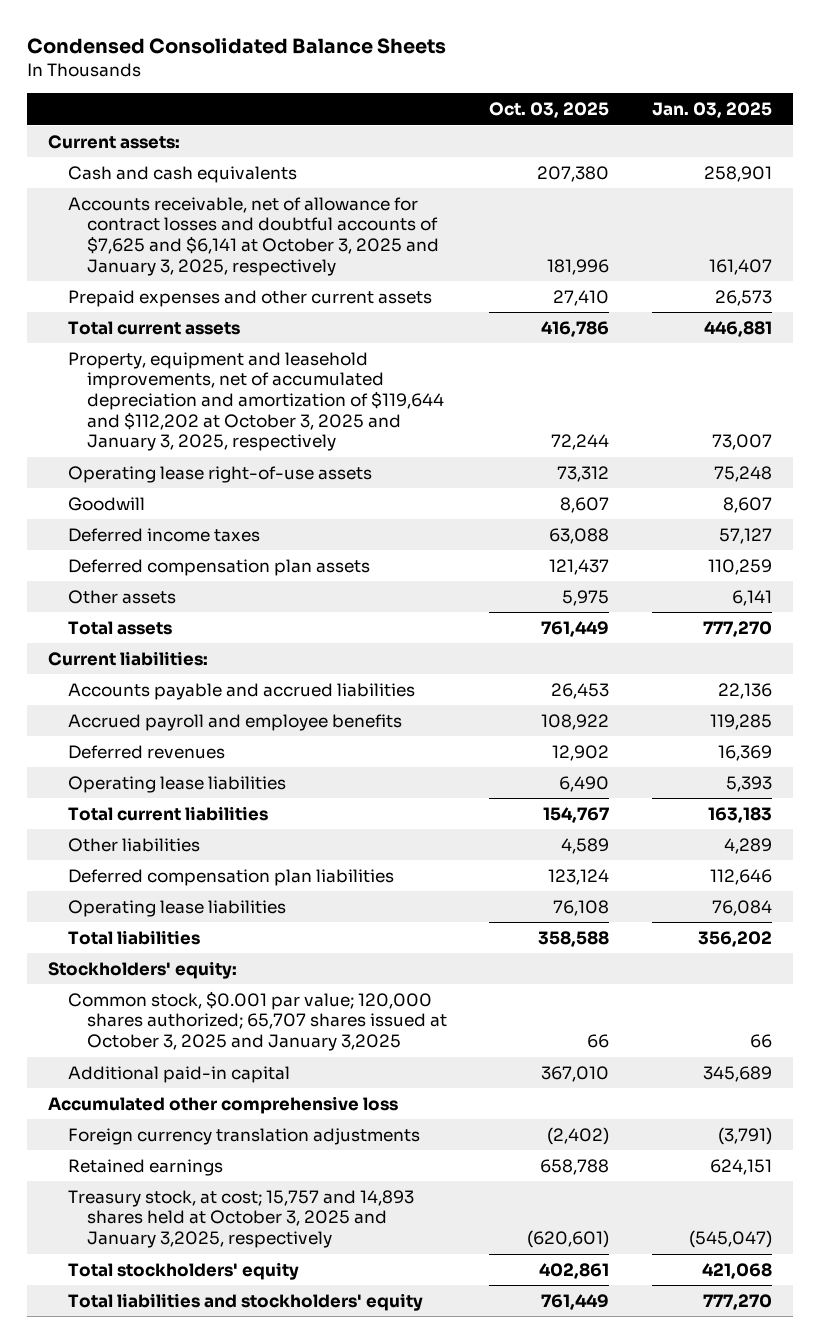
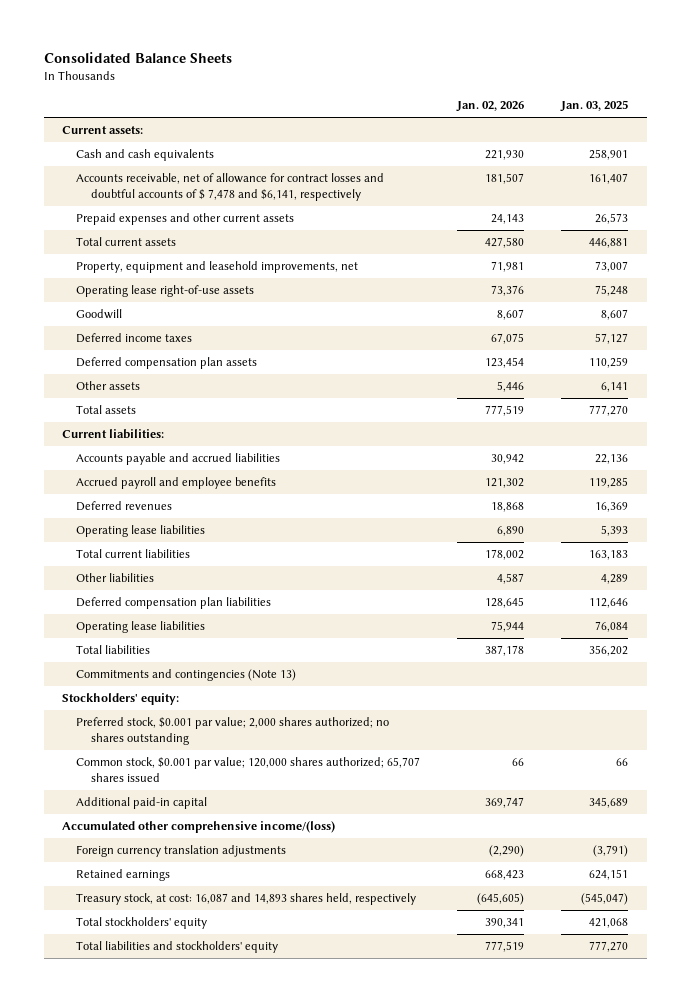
[27,38,447,55] Condensed Consolidated Balance Sheets -> [43,52,232,64] Consolidated Balance Sheets
[489,102,610,119] Oct. 03, 2025 -> none
none -> [456,101,525,113] Jan. 02, 2026
[67,196,439,276] Accounts receivable, net of allowance for contract losses and doubtful accounts of $7,625 and $6,141 at October 3, 2025 and January 3, 2025, respectively -> [76,173,385,202] Accounts receivable, net of allowance for contract losses and doubtful accounts of $ 7,478 and $6,141, respectively
[67,351,444,452] Property, equipment and leasehold improvements, net of accumulated depreciation and amortization of $119,644 and $112,202 at October 3, 2025 and January 3, 2025, respectively -> [76,261,359,274] Property, equipment and leasehold improvements, net
none -> [76,669,297,682] Commitments and contingencies (Note 13)
none -> [76,717,390,746] Preferred stock, $0.001 par value; 2,000 shares authorized; no shares outstanding
[67,990,447,1052] Common stock, $0.001 par value; 120,000 shares authorized; 65,707 shares issued at October 3, 2025 and January 3,2025 -> [76,757,421,783] Common stock, $0.001 par value; 120,000 shares authorized; 65,707 shares issued
[48,1095,399,1114] Accumulated other comprehensive loss -> [62,821,336,834] Accumulated other comprehensive income/(loss)
[67,1189,414,1249] Treasury stock, at cost; 15,757 and 14,893 shares held at October 3, 2025 and January 3,2025, respectively -> [76,893,417,906] Treasury stock, at cost: 16,087 and 14,893 shares held, respectively

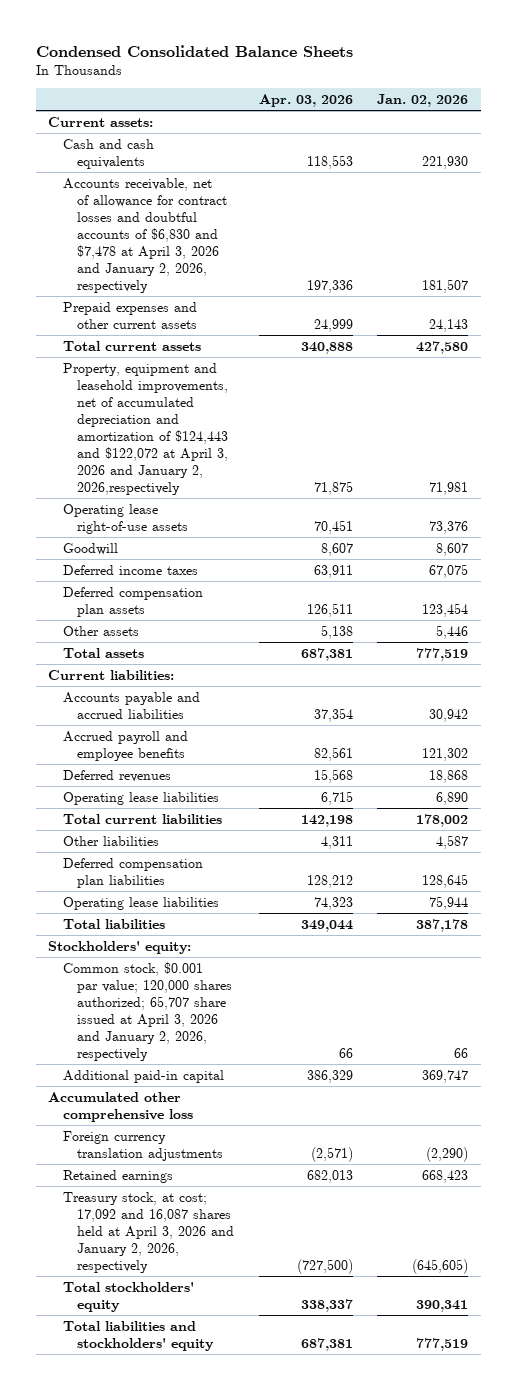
[43,52,232,64] Consolidated Balance Sheets -> [35,44,353,57] Condensed Consolidated Balance Sheets
[560,100,629,113] Jan. 03, 2025 -> none
none -> [258,93,353,107] Apr. 03, 2026
[76,173,385,202] Accounts receivable, net of allowance for contract losses and doubtful accounts of $ 7,478 and $6,141, respectively -> [62,177,227,293] Accounts receivable, net of allowance for contract losses and doubtful accounts of $6,830 and $7,478 at April 3, 2026 and January 2, 2026, respectively
[76,261,359,274] Property, equipment and leasehold improvements, net -> [62,362,228,495] Property, equipment and leasehold improvements, net of accumulated depreciation and amortization of $124,443 and $122,072 at April 3, 2026 and January 2, 2026,respectively
[76,669,297,682] Commitments and contingencies (Note 13) -> none
[76,717,390,746] Preferred stock, $0.001 par value; 2,000 shares authorized; no shares outstanding -> none
[76,757,421,783] Common stock, $0.001 par value; 120,000 shares authorized; 65,707 shares issued -> [62,961,232,1061] Common stock, $0.001 par value; 120,000 shares authorized; 65,707 share issued at April 3, 2026 and January 2, 2026, respectively
[62,821,336,834] Accumulated other comprehensive income/(loss) -> [48,1091,193,1122] Accumulated other comprehensive loss
[76,893,417,906] Treasury stock, at cost: 16,087 and 14,893 shares held, respectively -> [62,1191,234,1273] Treasury stock, at cost; 17,092 and 16,087 shares held at April 3, 2026 and January 2, 2026, respectively

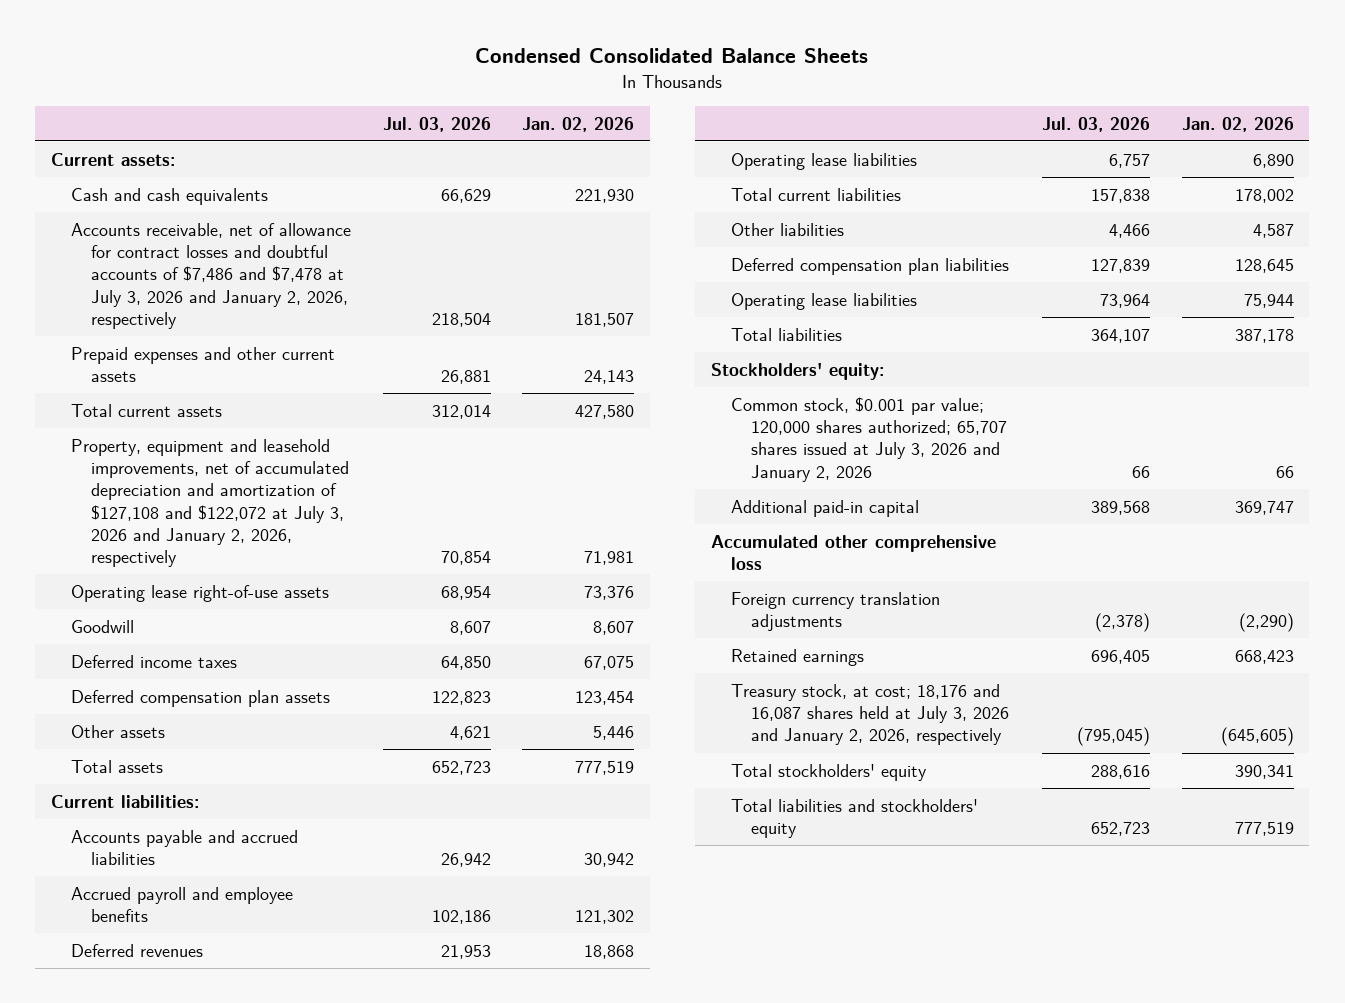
[258,93,353,107] Apr. 03, 2026 -> none
none -> [382,116,491,132] Jul. 03, 2026
[62,177,227,293] Accounts receivable, net of allowance for contract losses and doubtful accounts of $6,830 and $7,478 at April 3, 2026 and January 2, 2026, respectively -> [71,222,352,329] Accounts receivable, net of allowance for contract losses and doubtful accounts of $7,486 and $7,478 at July 3, 2026 and January 2, 2026, respectively
[62,362,228,495] Property, equipment and leasehold improvements, net of accumulated depreciation and amortization of $124,443 and $122,072 at April 3, 2026 and January 2, 2026,respectively -> [71,438,350,568] Property, equipment and leasehold improvements, net of accumulated depreciation and amortization of $127,108 and $122,072 at July 3, 2026 and January 2, 2026, respectively
[62,961,232,1061] Common stock, $0.001 par value; 120,000 shares authorized; 65,707 share issued at April 3, 2026 and January 2, 2026, respectively -> [730,396,1007,482] Common stock, $0.001 par value; 120,000 shares authorized; 65,707 shares issued at July 3, 2026 and January 2, 2026
[62,1191,234,1273] Treasury stock, at cost; 17,092 and 16,087 shares held at April 3, 2026 and January 2, 2026, respectively -> [730,683,1009,746] Treasury stock, at cost; 18,176 and 16,087 shares held at July 3, 2026 and January 2, 2026, respectively

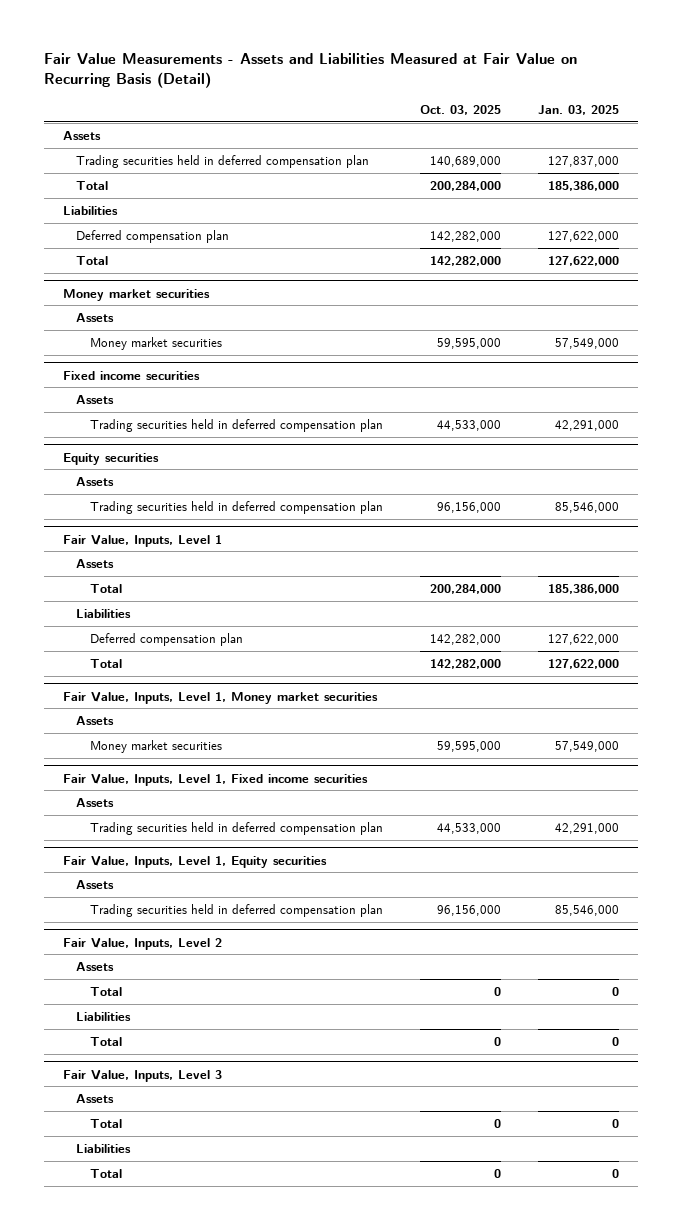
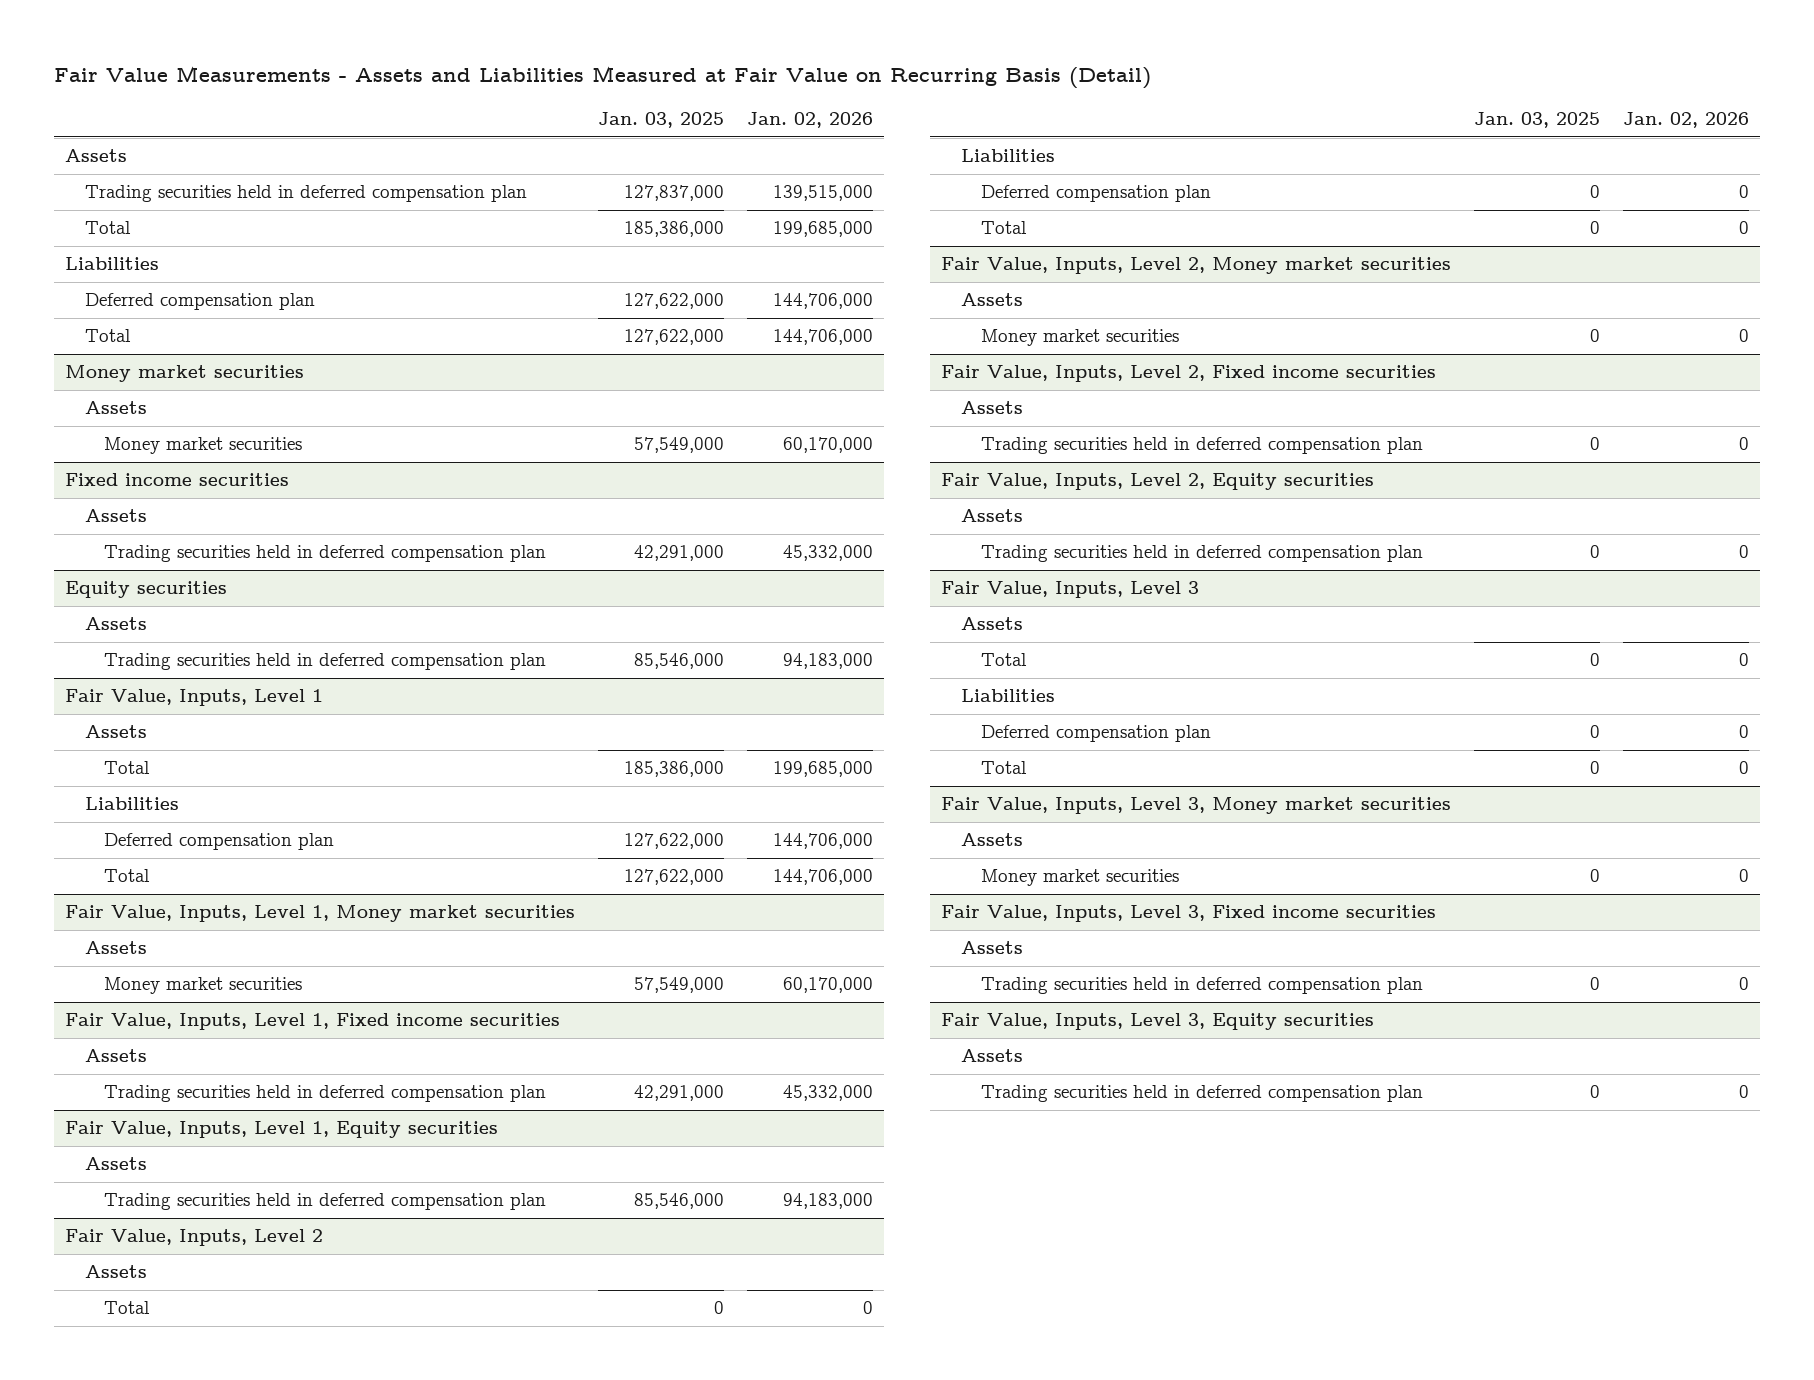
[420,105,502,116] Oct. 03, 2025 -> none
none -> [746,112,873,129] Jan. 02, 2026
none -> [980,185,1211,203] Deferred compensation plan
none -> [941,257,1452,275] Fair Value, Inputs, Level 2, Money market securities
none -> [960,293,1023,307] Assets
none -> [980,329,1179,347] Money market securities
none -> [941,365,1437,383] Fair Value, Inputs, Level 2, Fixed income securities
none -> [960,401,1023,415] Assets
none -> [980,437,1423,455] Trading securities held in deferred compensation plan
none -> [941,473,1375,491] Fair Value, Inputs, Level 2, Equity securities
none -> [960,509,1023,523] Assets
none -> [980,545,1423,563] Trading securities held in deferred compensation plan
none -> [980,725,1211,743] Deferred compensation plan
none -> [941,797,1452,815] Fair Value, Inputs, Level 3, Money market securities
none -> [960,833,1023,847] Assets
none -> [980,869,1179,887] Money market securities
none -> [941,905,1437,923] Fair Value, Inputs, Level 3, Fixed income securities
none -> [960,941,1023,955] Assets
none -> [980,977,1423,995] Trading securities held in deferred compensation plan
none -> [941,1013,1375,1031] Fair Value, Inputs, Level 3, Equity securities
none -> [960,1049,1023,1063] Assets
none -> [980,1085,1423,1103] Trading securities held in deferred compensation plan

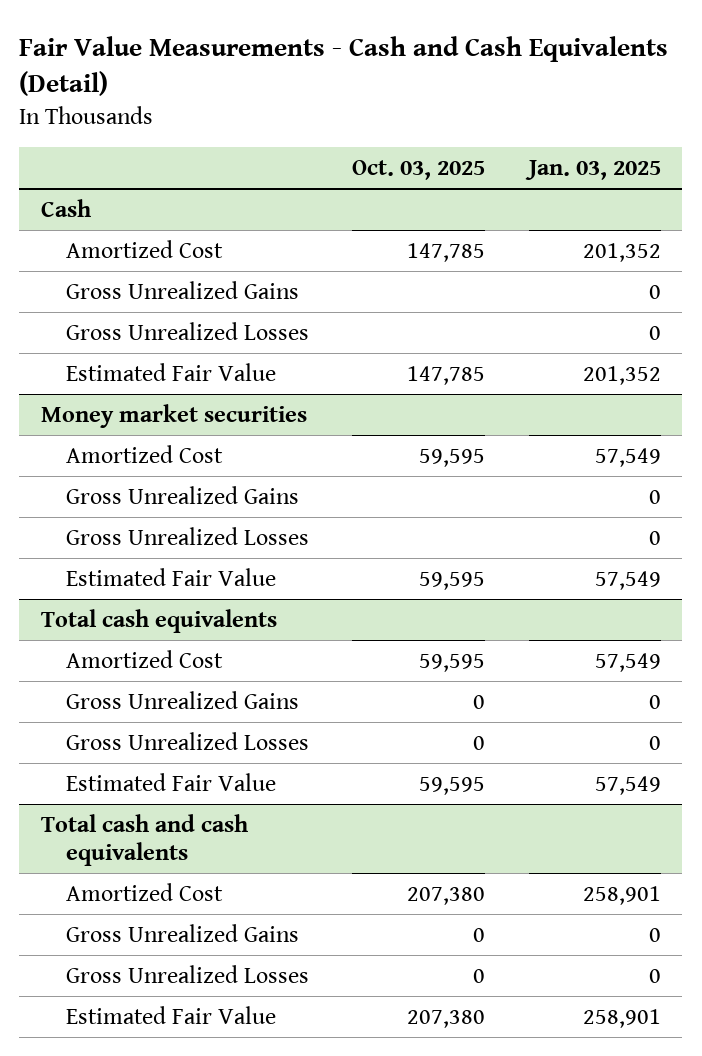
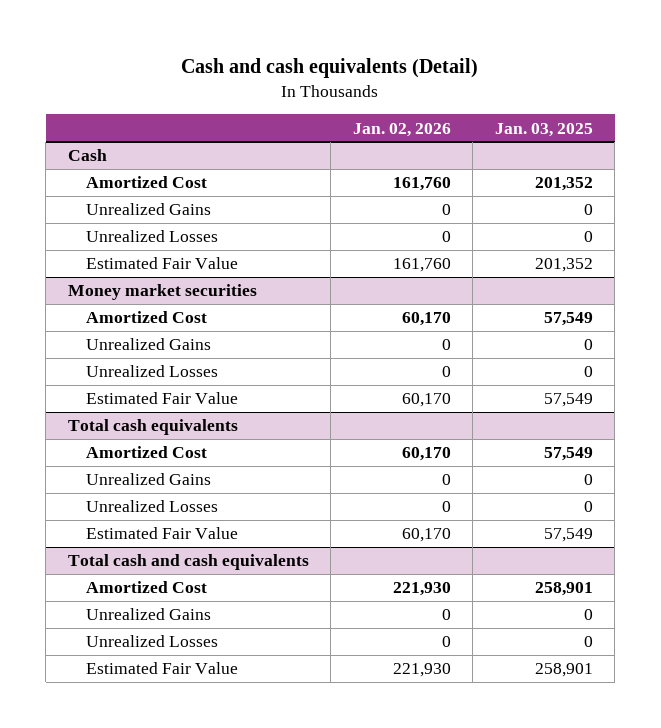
[19,35,669,97] Fair Value Measurements - Cash and Cash Equivalents (Detail) -> [181,58,479,79] Cash and cash equivalents (Detail)
[352,159,486,180] Oct. 03, 2025 -> none
none -> [352,122,451,137] Jan. 02, 2026
[65,280,299,299] Gross Unrealized Gains -> [86,203,212,216] Unrealized Gains
[65,321,309,340] Gross Unrealized Losses -> [86,230,219,243] Unrealized Losses
[65,485,299,504] Gross Unrealized Gains -> [86,338,212,351] Unrealized Gains
[65,526,309,545] Gross Unrealized Losses -> [86,365,219,378] Unrealized Losses
[65,690,299,709] Gross Unrealized Gains -> [86,473,212,486] Unrealized Gains
[65,731,309,750] Gross Unrealized Losses -> [86,500,219,513] Unrealized Losses
[65,923,299,942] Gross Unrealized Gains -> [86,608,212,621] Unrealized Gains
[65,964,309,983] Gross Unrealized Losses -> [86,635,219,648] Unrealized Losses

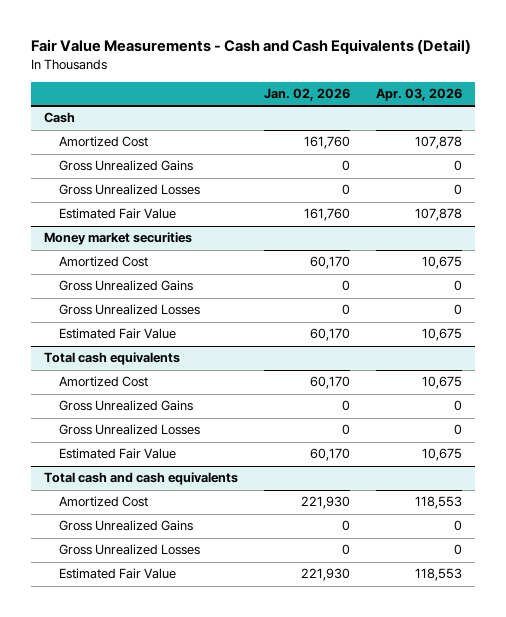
[181,58,479,79] Cash and cash equivalents (Detail) -> [30,39,471,55] Fair Value Measurements - Cash and Cash Equivalents (Detail)
[494,122,593,137] Jan. 03, 2025 -> none
none -> [375,88,462,102] Apr. 03, 2026
[86,203,212,216] Unrealized Gains -> [58,160,193,172] Gross Unrealized Gains
[86,230,219,243] Unrealized Losses -> [58,184,200,196] Gross Unrealized Losses
[86,338,212,351] Unrealized Gains -> [58,280,193,292] Gross Unrealized Gains
[86,365,219,378] Unrealized Losses -> [58,304,200,316] Gross Unrealized Losses
[86,473,212,486] Unrealized Gains -> [58,400,193,412] Gross Unrealized Gains
[86,500,219,513] Unrealized Losses -> [58,424,200,436] Gross Unrealized Losses
[86,608,212,621] Unrealized Gains -> [58,520,193,532] Gross Unrealized Gains
[86,635,219,648] Unrealized Losses -> [58,544,200,556] Gross Unrealized Losses

